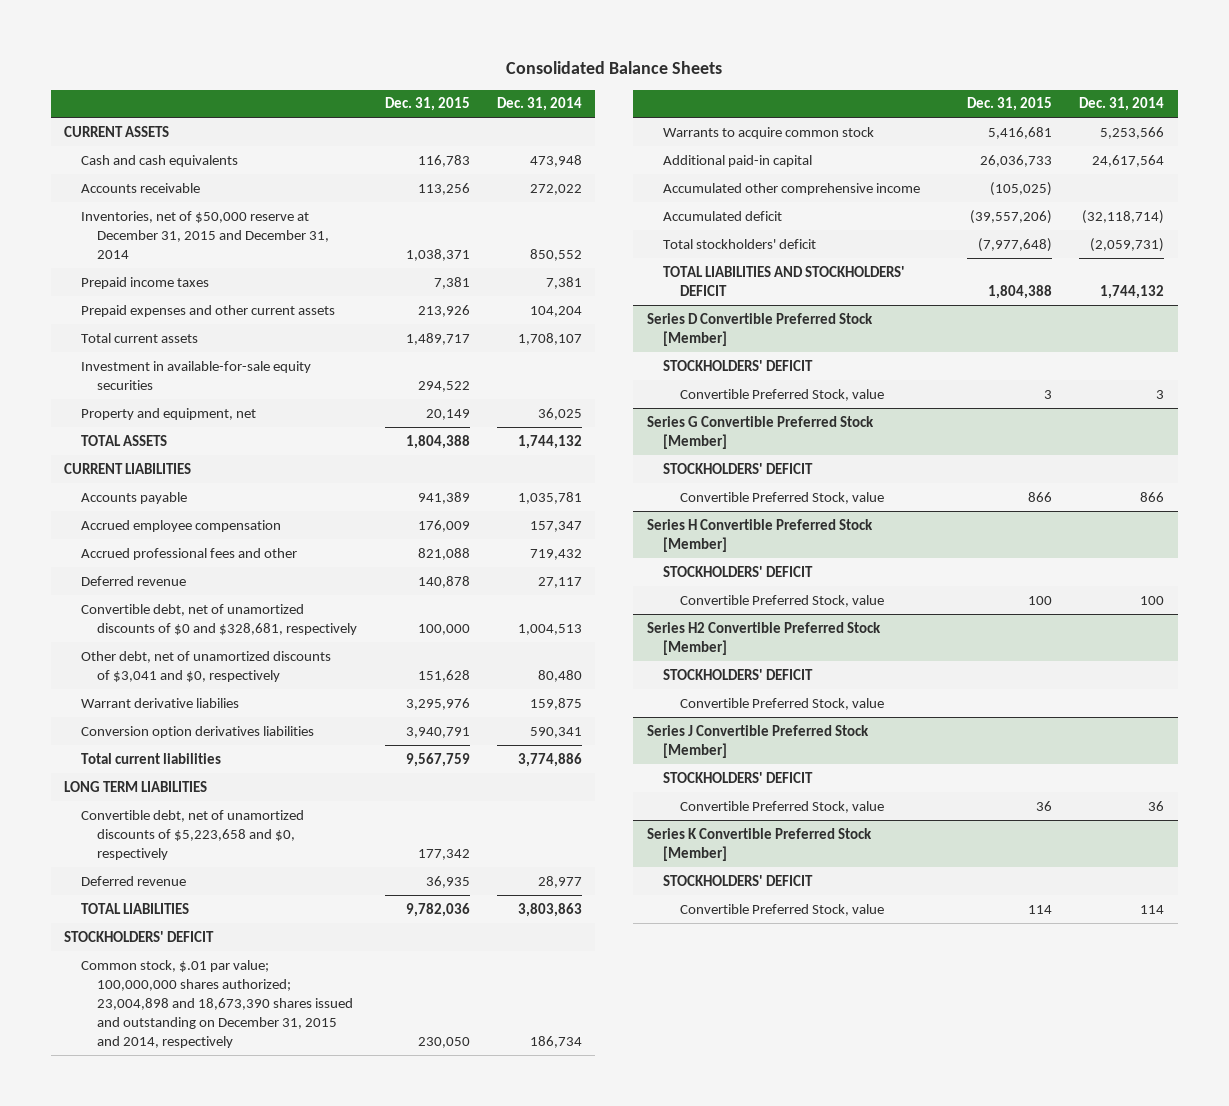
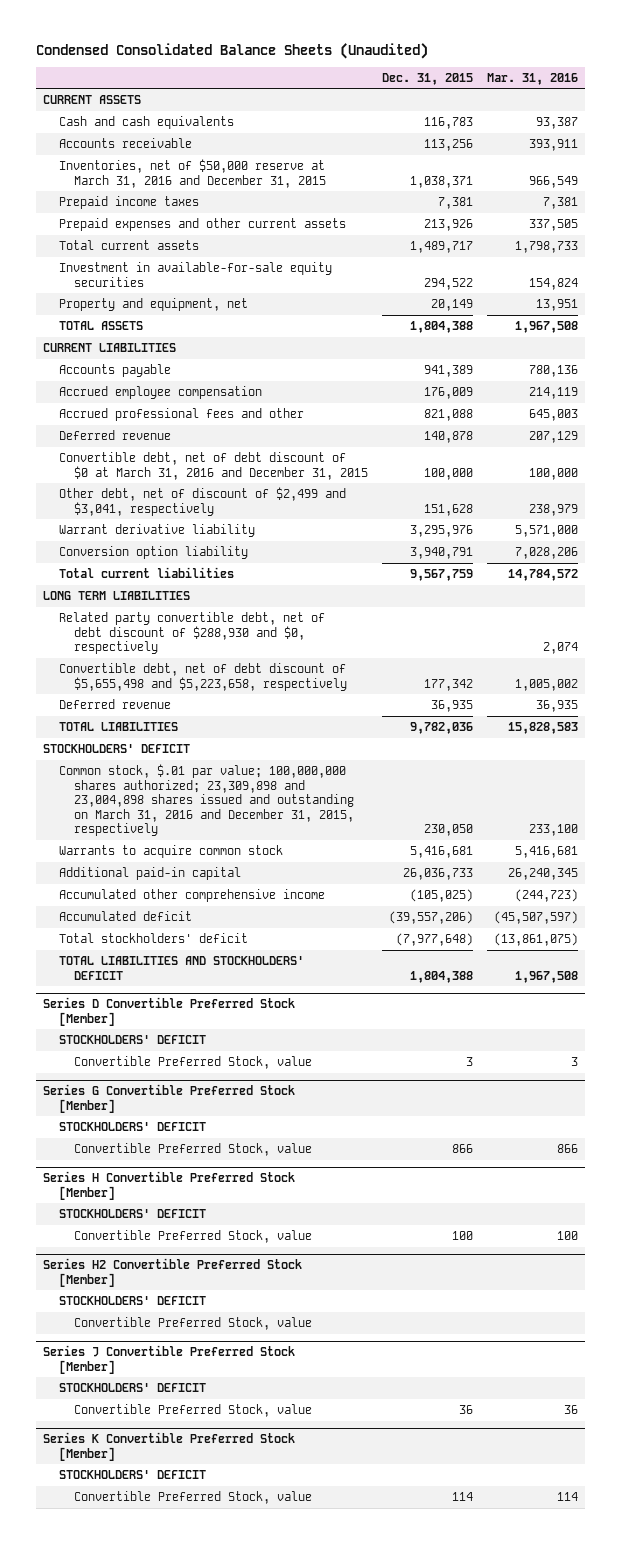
[506,61,723,75] Consolidated Balance Sheets -> [36,42,429,59] Condensed Consolidated Balance Sheets (Unaudited)
[496,97,582,112] Dec. 31, 2014 -> none
none -> [486,72,578,85] Mar. 31, 2016
[80,210,330,259] Inventories, net of $50,000 reserve at December 31, 2015 and December 31, 2014 -> [58,159,326,188] Inventories, net of $50,000 reserve at March 31, 2016 and December 31, 2015
[80,603,358,635] Convertible debt, net of unamortized discounts of $0 and $328,681, respectively -> [58,452,368,480] Convertible debt, net of debt discount of $0 at March 31, 2016 and December 31, 2015
[80,650,331,682] Other debt, net of unamortized discounts of $3,041 and $0, respectively -> [58,487,346,516] Other debt, net of discount of $2,499 and $3,041, respectively
[80,697,239,708] Warrant derivative liabilies -> [58,524,255,538] Warrant derivative liability
[80,725,314,738] Conversion option derivatives liabilities -> [58,546,248,560] Conversion option liability
none -> [58,612,325,655] Related party convertible debt, net of debt discount of $288,930 and $0, respectively
[80,809,304,860] Convertible debt, net of unamortized discounts of $5,223,658 and $0, respectively -> [58,663,347,691] Convertible debt, net of debt discount of $5,655,498 and $5,223,658, respectively
[80,959,354,1048] Common stock, $.01 par value; 100,000,000 shares authorized; 23,004,898 and 18,673,390 shares issued and outstanding on December 31, 2015 and 2014, respectively -> [58,764,354,837] Common stock, $.01 par value; 100,000,000 shares authorized; 23,309,898 and 23,004,898 shares issued and outstanding on March 31, 2016 and December 31, 2015, respectively

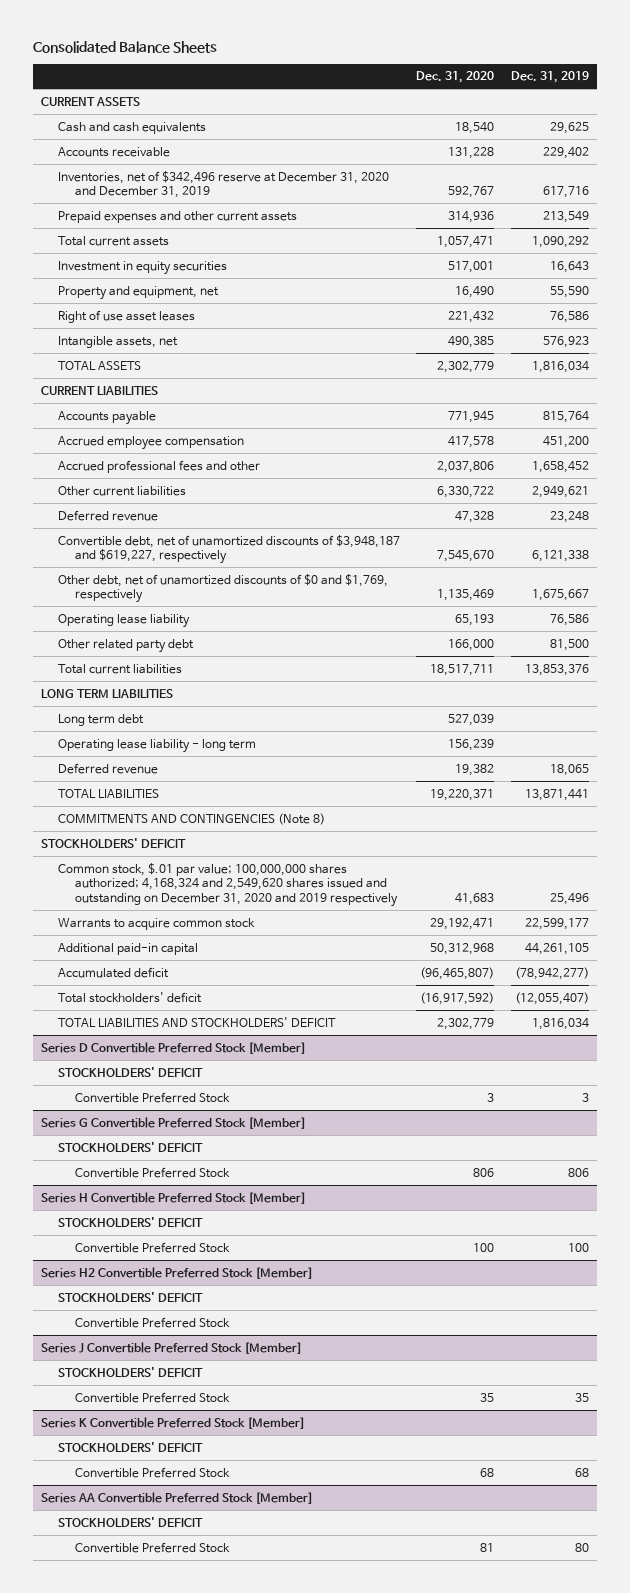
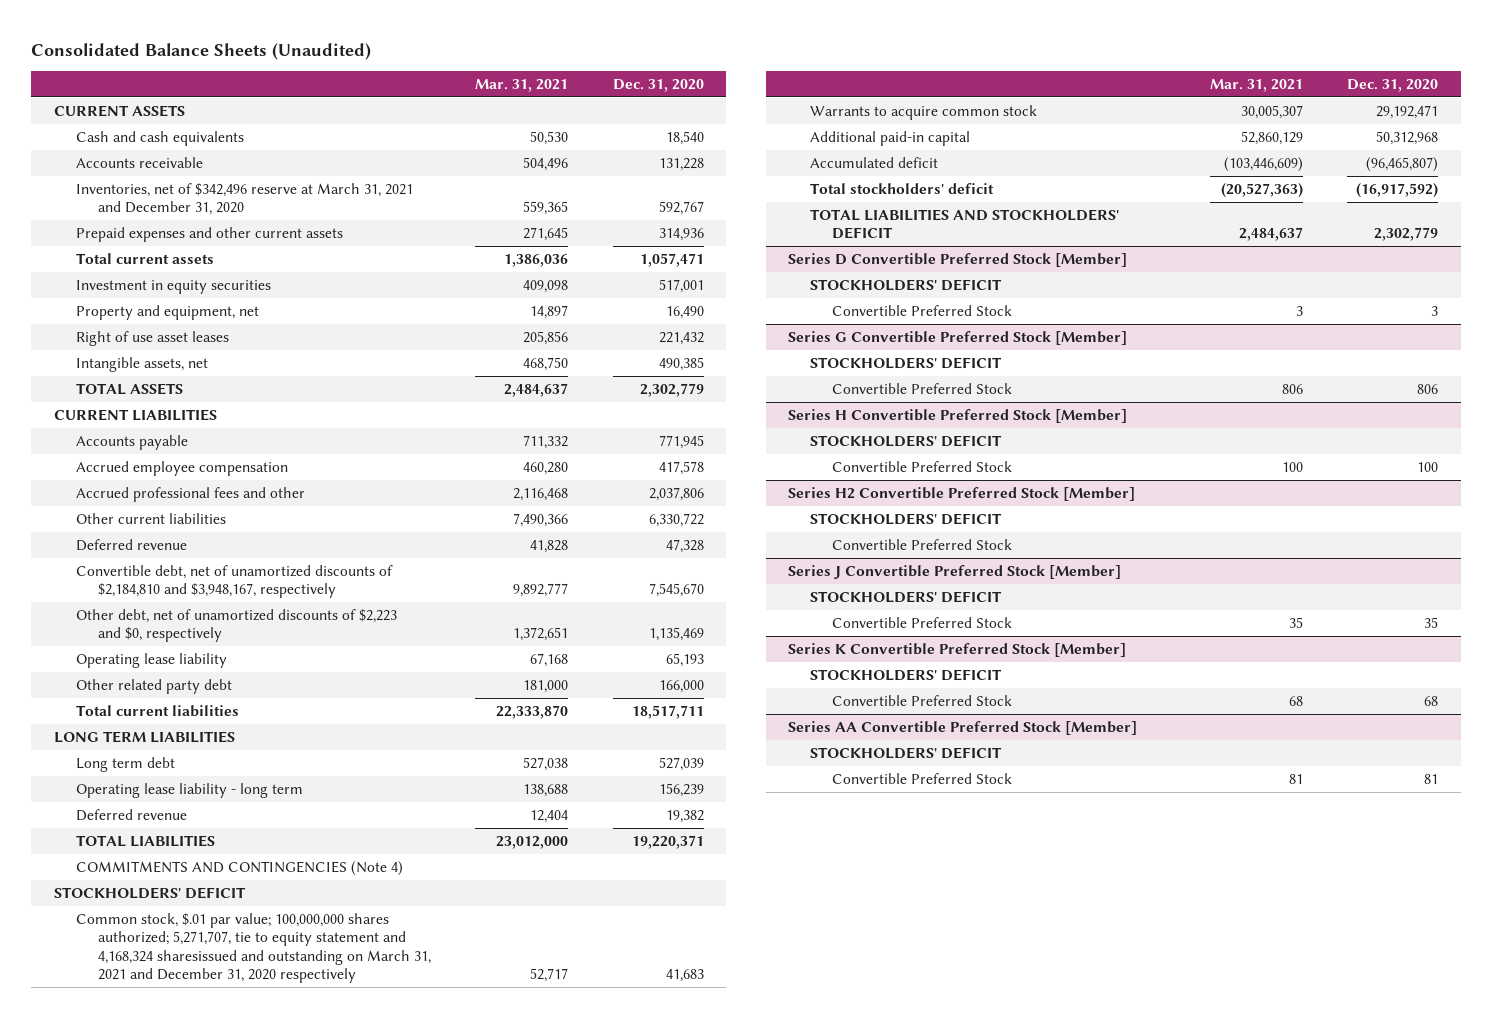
[32,40,217,53] Consolidated Balance Sheets -> [31,42,372,60] Consolidated Balance Sheets (Unaudited)
[510,71,589,84] Dec. 31, 2019 -> none
none -> [475,79,569,93] Mar. 31, 2021
[57,170,389,199] Inventories, net of $342,496 reserve at December 31, 2020 and December 31, 2019 -> [75,182,413,216] Inventories, net of $342,496 reserve at March 31, 2021 and December 31, 2020
[57,534,400,565] Convertible debt, net of unamortized discounts of $3,948,187 and $619,227, respectively -> [75,564,393,599] Convertible debt, net of unamortized discounts of $2,184,810 and $3,948,167, respectively
[57,573,388,604] Other debt, net of unamortized discounts of $0 and $1,769, respectively -> [75,608,397,643] Other debt, net of unamortized discounts of $2,223 and $0, respectively
[57,812,325,825] COMMITMENTS AND CONTINGENCIES (Note 8) -> [75,860,403,876] COMMITMENTS AND CONTINGENCIES (Note 4)
[57,862,399,908] Common stock, $.01 par value; 100,000,000 shares authorized; 4,168,324 and 2,549,620 shares issued and outstanding on December 31, 2020 and 2019 respectively -> [75,912,431,984] Common stock, $.01 par value; 100,000,000 shares authorized; 5,271,707, tie to equity statement and 4,168,324 sharesissued and outstanding on March 31, 2021 and December 31, 2020 respectively

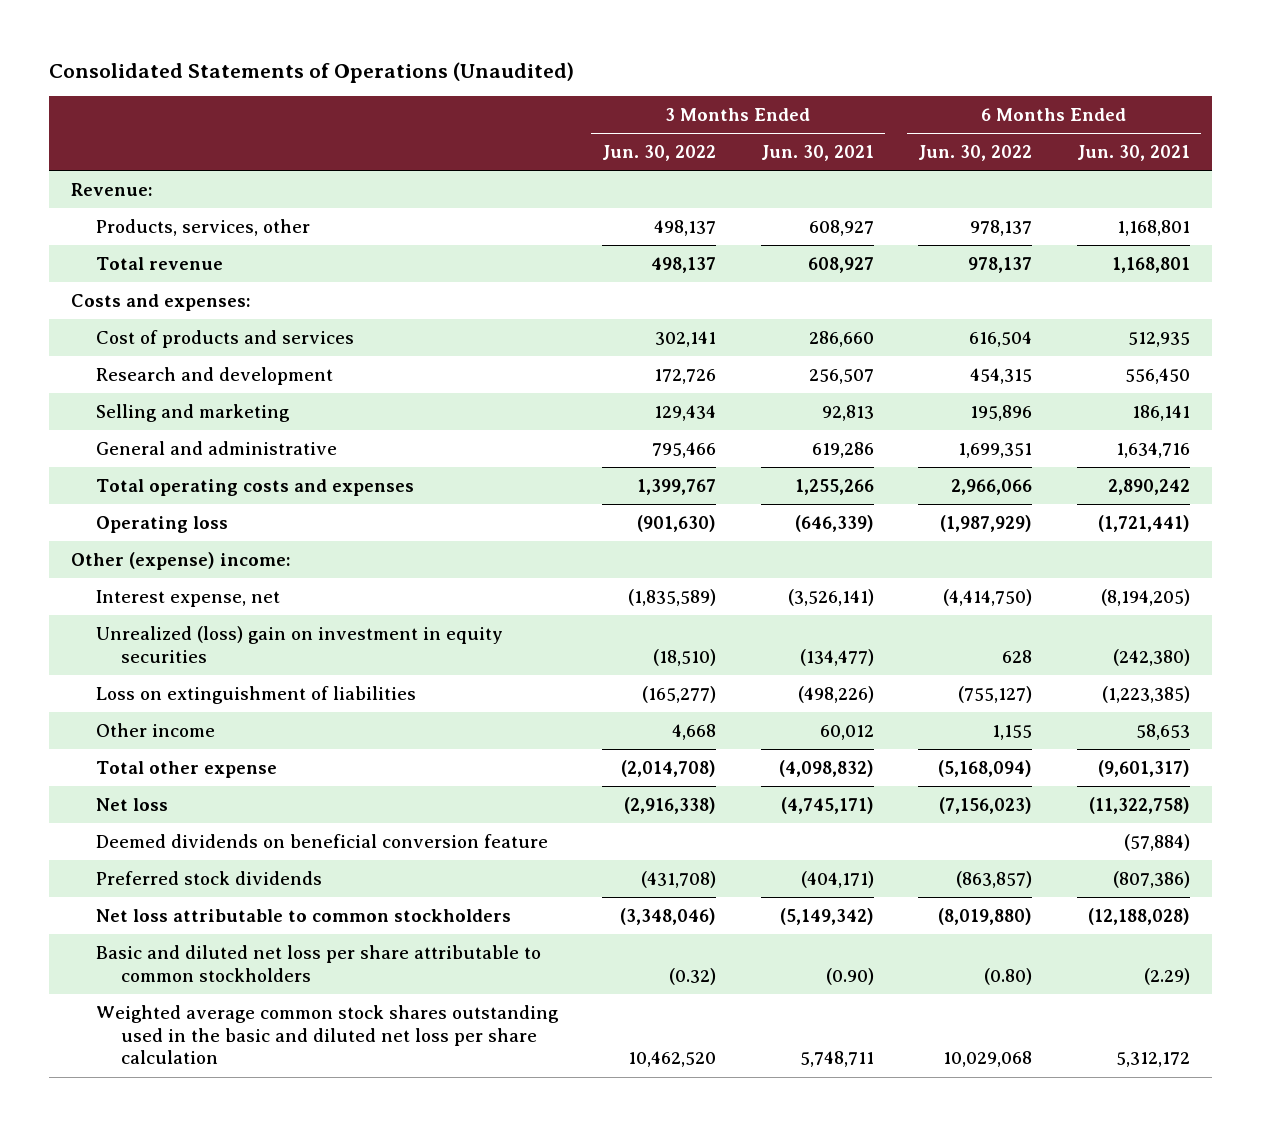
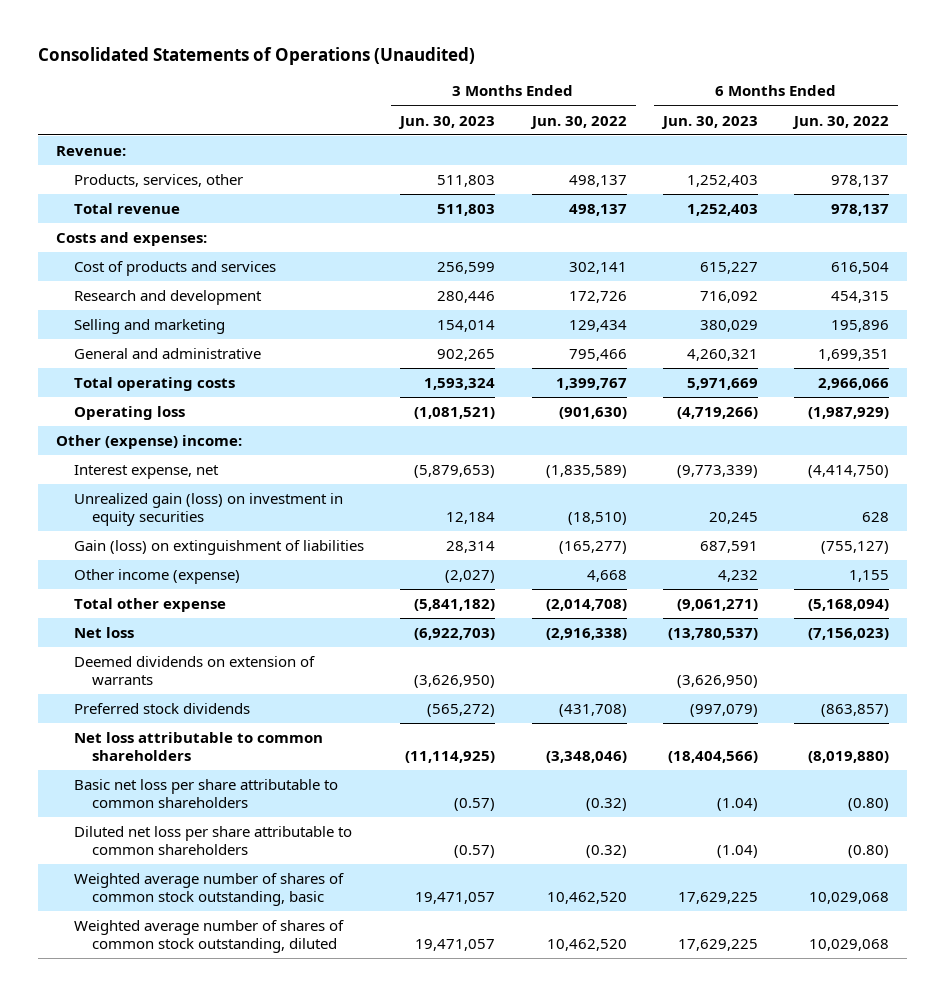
[760,145,874,162] Jun. 30, 2021 -> none
[1076,145,1190,162] Jun. 30, 2021 -> none
none -> [398,115,496,129] Jun. 30, 2023
none -> [660,115,758,129] Jun. 30, 2023
[96,478,415,496] Total operating costs and expenses -> [74,377,236,392] Total operating costs
[96,625,504,663] Unrealized (loss) gain on investment in equity securities -> [74,493,344,526] Unrealized gain (loss) on investment in equity securities
[96,685,417,704] Loss on extinguishment of liabilities -> [74,540,365,556] Gain (loss) on extinguishment of liabilities
[96,722,216,737] Other income -> [74,569,241,585] Other income (expense)
[96,833,549,848] Deemed dividends on beneficial conversion feature -> none
none -> [74,656,316,685] Deemed dividends on extension of warrants
[96,908,512,922] Net loss attributable to common stockholders -> [74,732,324,761] Net loss attributable to common shareholders
[96,944,542,982] Basic and diluted net loss per share attributable to common stockholders -> [74,779,339,808] Basic net loss per share attributable to common shareholders
none -> [74,826,353,855] Diluted net loss per share attributable to common shareholders
[96,1004,560,1065] Weighted average common stock shares outstanding used in the basic and diluted net loss per share calculation -> [74,873,345,906] Weighted average number of shares of common stock outstanding, basic
none -> [74,920,345,953] Weighted average number of shares of common stock outstanding, diluted

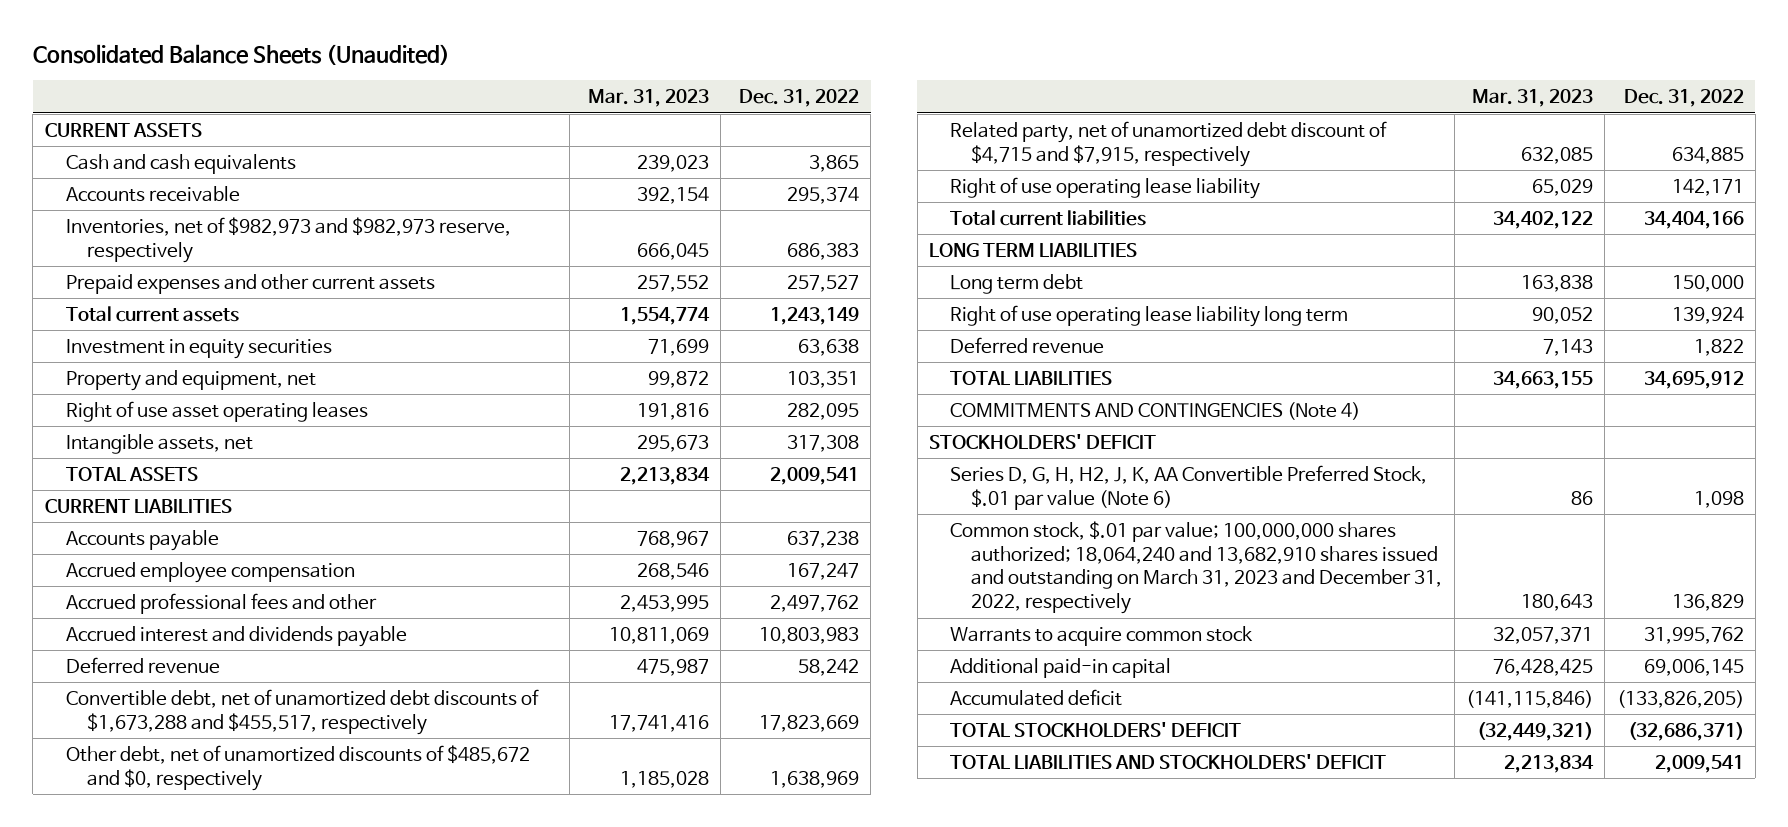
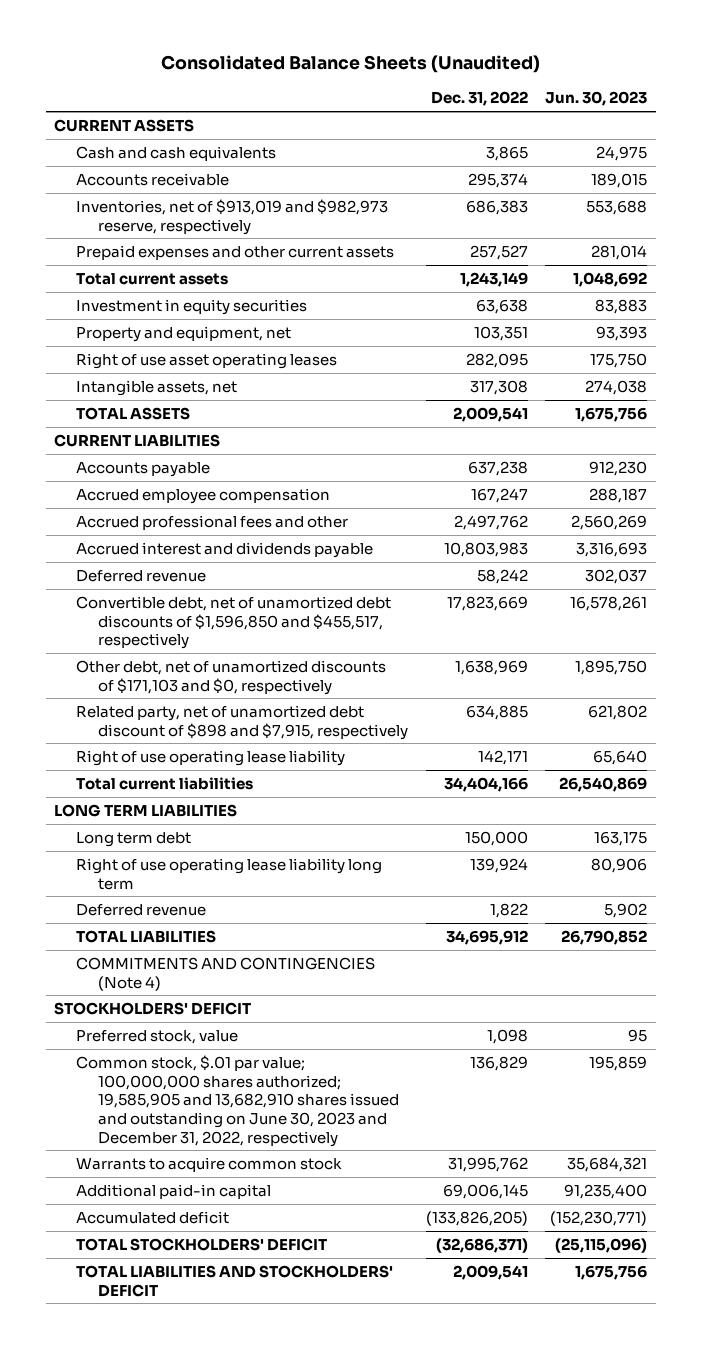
[587,89,709,108] Mar. 31, 2023 -> none
none -> [545,91,648,107] Jun. 30, 2023
[65,216,511,263] Inventories, net of $982,973 and $982,973 reserve, respectively -> [76,198,389,235] Inventories, net of $913,019 and $982,973 reserve, respectively
[65,688,539,735] Convertible debt, net of unamortized debt discounts of $1,673,288 and $455,517, respectively -> [76,595,392,650] Convertible debt, net of unamortized debt discounts of $1,596,850 and $455,517, respectively
[65,744,530,791] Other debt, net of unamortized discounts of $485,672 and $0, respectively -> [76,659,387,695] Other debt, net of unamortized discounts of $171,103 and $0, respectively
[950,120,1388,167] Related party, net of unamortized debt discount of $4,715 and $7,915, respectively -> [76,704,409,740] Related party, net of unamortized debt discount of $898 and $7,915, respectively
[950,464,1428,510] Series D, G, H, H2, J, K, AA Convertible Preferred Stock, $.01 par value (Note 6) -> [76,1029,239,1044] Preferred stock, value
[950,520,1443,615] Common stock, $.01 par value; 100,000,000 shares authorized; 18,064,240 and 13,682,910 shares issued and outstanding on March 31, 2023 and December 31, 2022, respectively -> [76,1054,400,1147] Common stock, $.01 par value; 100,000,000 shares authorized; 19,585,905 and 13,682,910 shares issued and outstanding on June 30, 2023 and December 31, 2022, respectively

